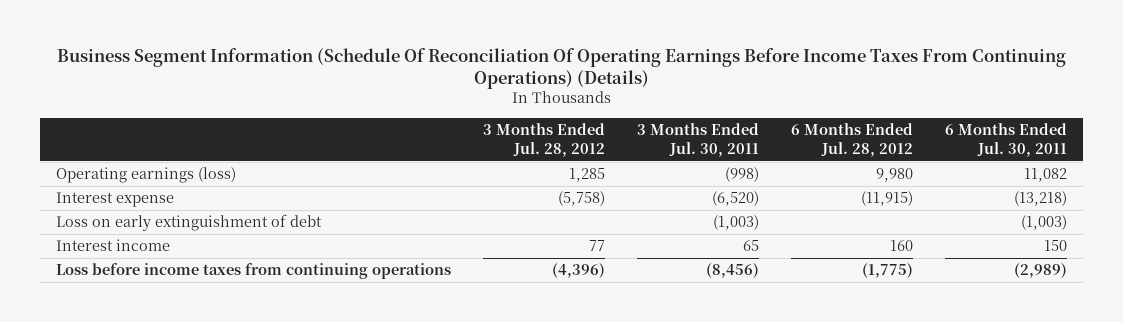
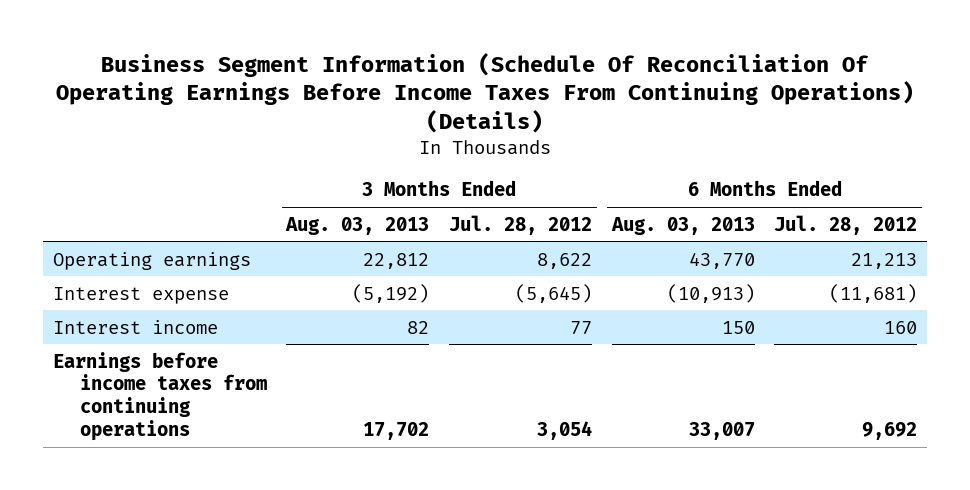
[637,123,760,157] 3 Months Ended Jul. 30, 2011 -> none
[945,123,1068,157] 6 Months Ended Jul. 30, 2011 -> none
none -> [285,216,430,235] Aug. 03, 2013
none -> [610,216,755,235] Aug. 03, 2013
[55,214,322,232] Loss on early extinguishment of debt -> none
[55,167,236,184] Operating earnings (loss) -> [52,251,251,270] Operating earnings
[568,168,605,183] 1,285 -> [537,252,593,269] 8,622
[876,168,914,183] 9,980 -> [851,252,918,269] 21,213
[557,191,605,207] (5,758) -> [515,283,593,303] (5,645)
[861,191,914,207] (11,915) -> [829,283,918,303] (11,681)
[55,263,451,280] Loss before income taxes from continuing operations -> [52,351,267,441] Earnings before income taxes from continuing operations
[551,263,605,279] (4,396) -> [537,420,593,440] 3,054
[862,263,914,279] (1,775) -> [862,421,918,440] 9,692

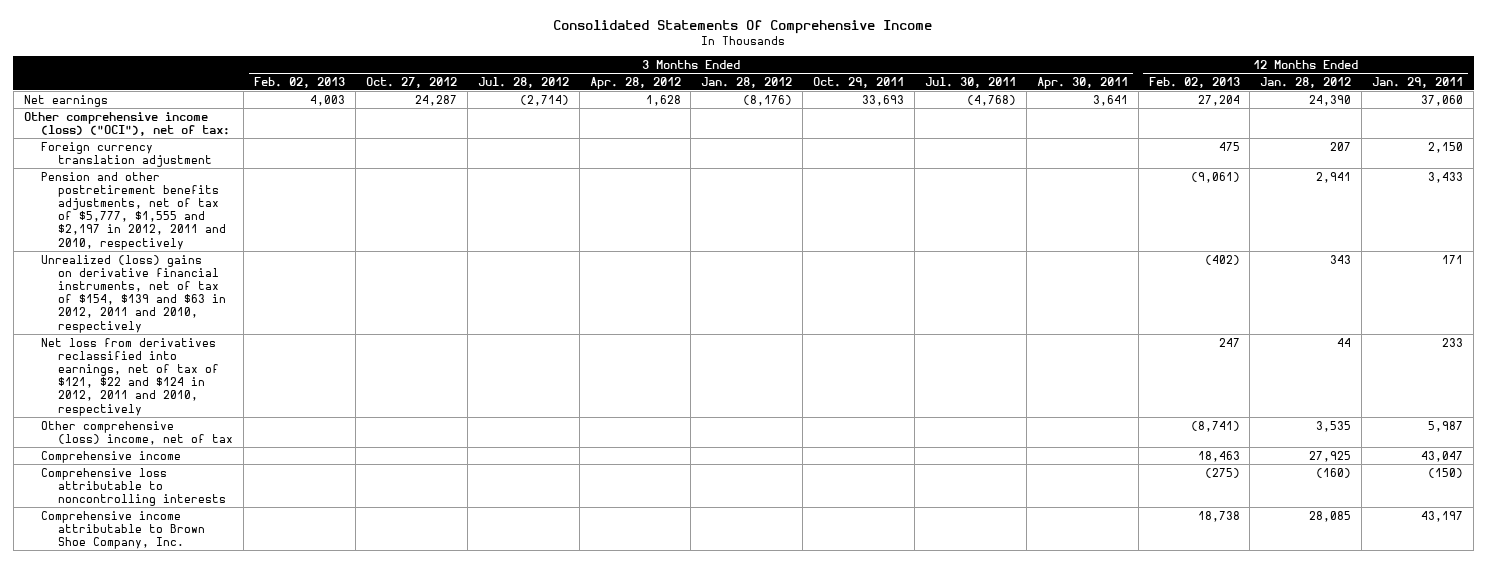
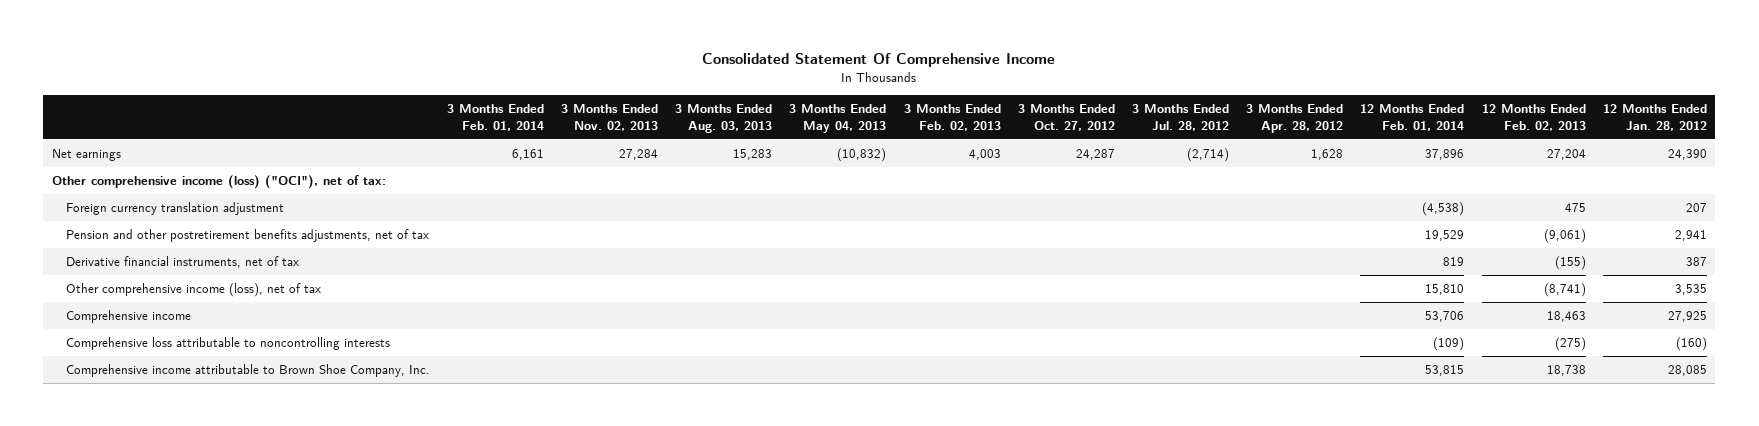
[553,20,933,35] Consolidated Statements Of Comprehensive Income -> [702,52,1056,67] Consolidated Statement Of Comprehensive Income
[701,76,793,88] Jan. 28, 2012 -> none
[813,76,905,88] Oct. 29, 2011 -> none
[924,76,1016,88] Jul. 30, 2011 -> none
[1036,76,1128,89] Apr. 30, 2011 -> none
[1372,76,1464,88] Jan. 29, 2011 -> none
none -> [446,103,544,131] 3 Months Ended Feb. 01, 2014
none -> [560,103,658,131] 3 Months Ended Nov. 02, 2013
none -> [675,103,773,133] 3 Months Ended Aug. 03, 2013
none -> [789,103,887,133] 3 Months Ended May 04, 2013
none -> [1360,103,1465,131] 12 Months Ended Feb. 01, 2014
[41,337,220,416] Net loss from derivatives reclassified into earnings, net of tax of $121, $22 and $124 in 2012, 2011 and 2010, respectively -> none
[41,171,227,250] Pension and other postretirement benefits adjustments, net of tax of $5,777, $1,555 and $2,197 in 2012, 2011 and 2010, respectively -> [65,229,429,243] Pension and other postretirement benefits adjustments, net of tax
[41,254,227,333] Unrealized (loss) gains on derivative financial instruments, net of tax of $154, $139 and $63 in 2012, 2011 and 2010, respectively -> [65,256,299,269] Derivative financial instruments, net of tax
[1204,254,1240,265] (402) -> [1554,256,1586,271] (155)
[1330,254,1352,264] 343 -> [1685,257,1707,267] 387
[41,420,234,445] Other comprehensive (loss) income, net of tax -> [65,283,321,298] Other comprehensive income (loss), net of tax

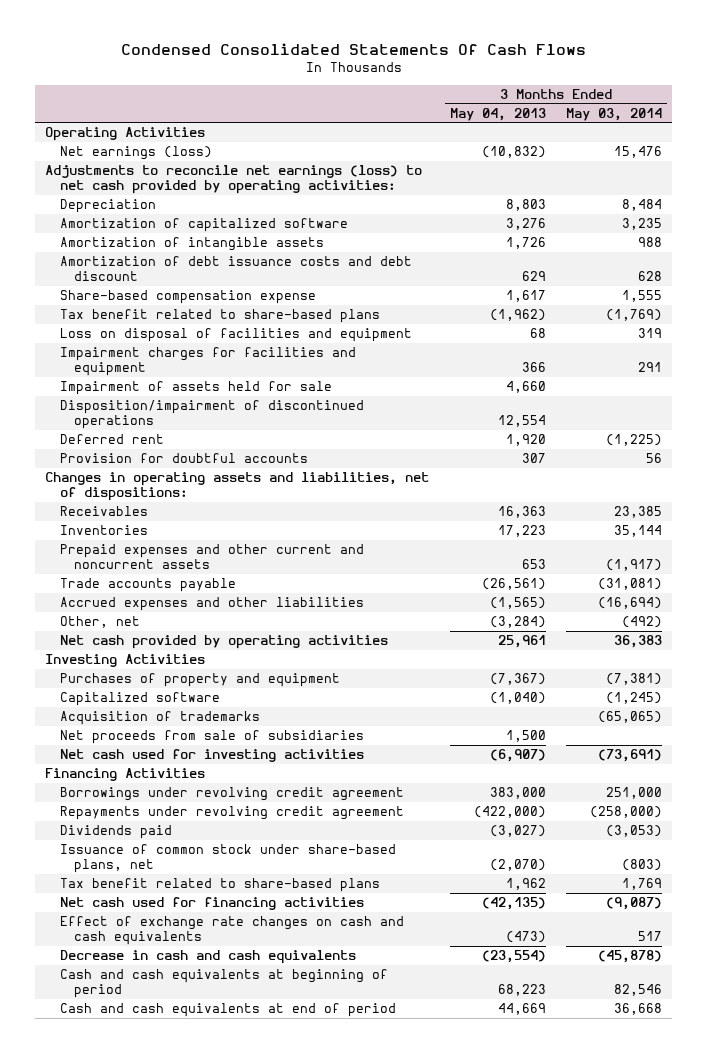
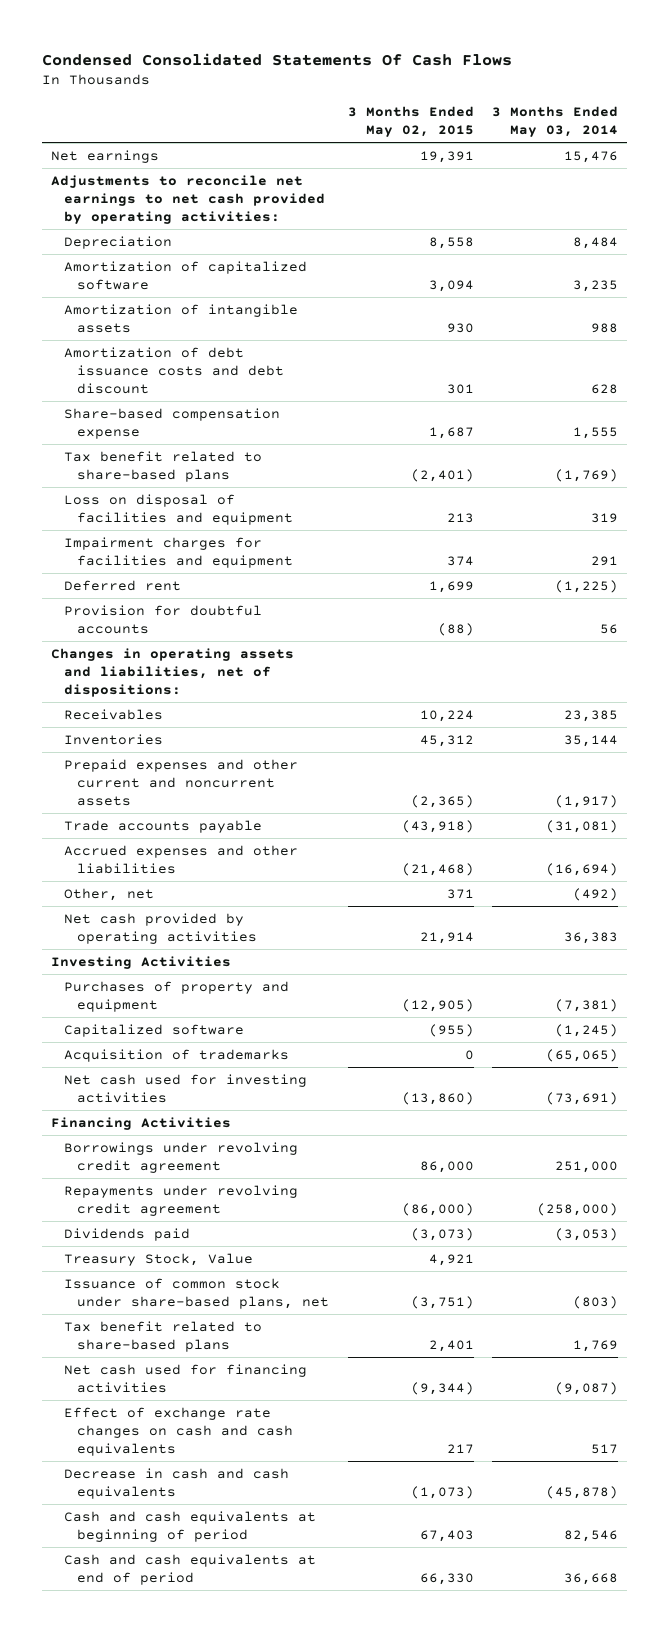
[449,107,546,121] May 04, 2013 -> none
none -> [347,106,474,138] 3 Months Ended May 02, 2015
[45,127,206,142] Operating Activities -> none
[59,146,212,161] Net earnings (loss) -> [50,149,159,163] Net earnings
[45,165,423,195] Adjustments to reconcile net earnings (loss) to net cash provided by operating activities: -> [50,174,326,224] Adjustments to reconcile net earnings to net cash provided by operating activities:
[59,381,332,396] Impairment of assets held for sale -> none
[59,400,364,430] Disposition/impairment of discontinued operations -> none
[59,730,364,745] Net proceeds from sale of subsidiaries -> none
none -> [64,1252,254,1266] Treasury Stock, Value

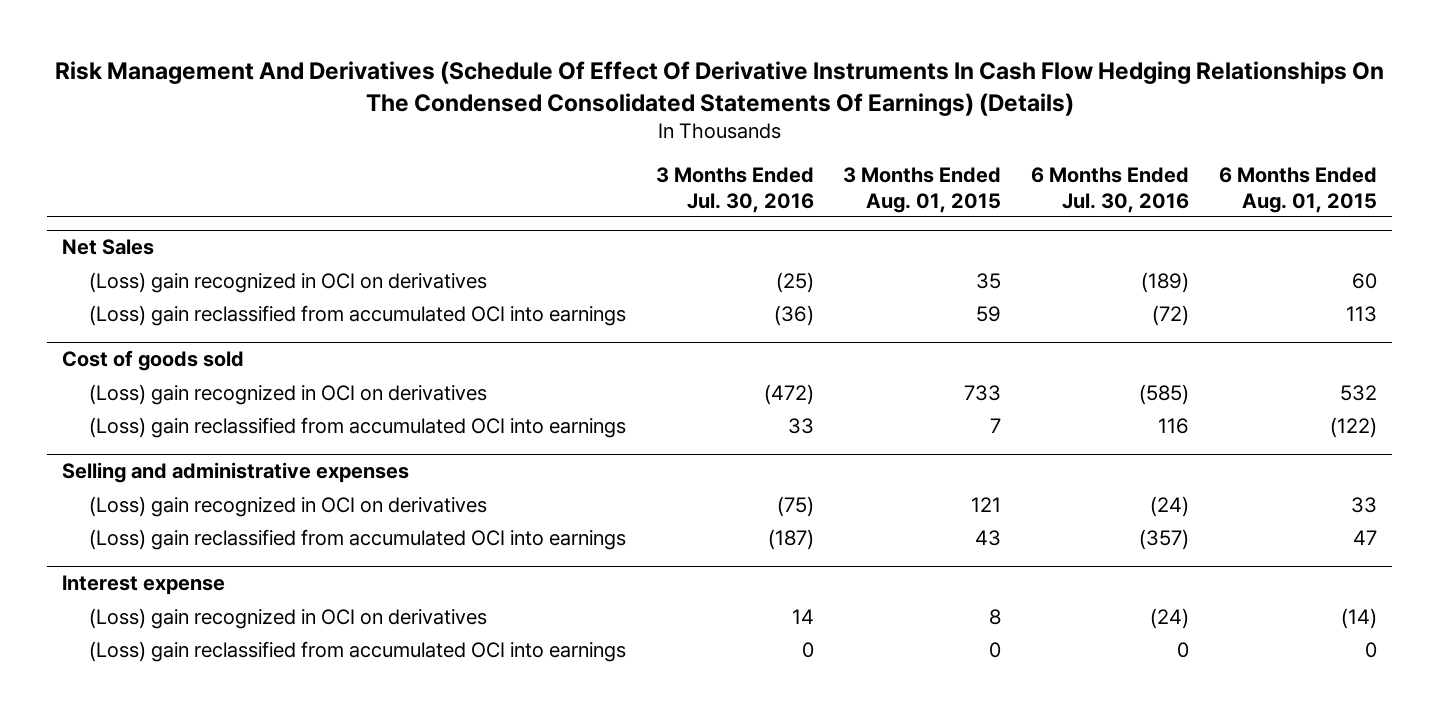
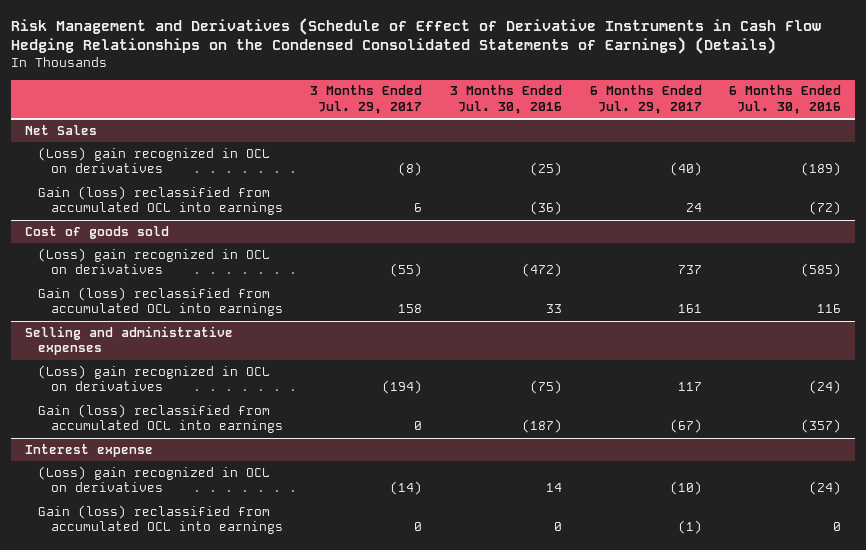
[54,60,1384,116] Risk Management And Derivatives (Schedule Of Effect Of Derivative Instruments In Cash Flow Hedging Relationships On The Condensed Consolidated Statements Of Earnings) (Details) -> [11,17,822,55] Risk Management and Derivatives (Schedule of Effect of Derivative Instruments in Cash Flow Hedging Relationships on the Condensed Consolidated Statements of Earnings) (Details)
[843,166,1002,213] 3 Months Ended Aug. 01, 2015 -> none
[1219,166,1378,213] 6 Months Ended Aug. 01, 2015 -> none
none -> [310,85,423,114] 3 Months Ended Jul. 29, 2017
none -> [589,85,702,114] 6 Months Ended Jul. 29, 2017
[88,271,487,293] (Loss) gain recognized in OCI on derivatives -> [37,146,270,174] (Loss) gain recognized in OCL on derivatives
[88,304,626,326] (Loss) gain reclassified from accumulated OCI into earnings -> [37,185,283,216] Gain (loss) reclassified from accumulated OCL into earnings
[88,383,487,405] (Loss) gain recognized in OCI on derivatives -> [37,247,270,275] (Loss) gain recognized in OCL on derivatives
[88,416,626,438] (Loss) gain reclassified from accumulated OCI into earnings -> [37,286,283,317] Gain (loss) reclassified from accumulated OCL into earnings
[88,495,487,517] (Loss) gain recognized in OCI on derivatives -> [37,364,270,392] (Loss) gain recognized in OCL on derivatives
[88,528,626,550] (Loss) gain reclassified from accumulated OCI into earnings -> [37,403,283,434] Gain (loss) reclassified from accumulated OCL into earnings
[88,607,487,629] (Loss) gain recognized in OCI on derivatives -> [37,465,270,493] (Loss) gain recognized in OCL on derivatives
[88,640,626,662] (Loss) gain reclassified from accumulated OCI into earnings -> [37,504,283,535] Gain (loss) reclassified from accumulated OCL into earnings

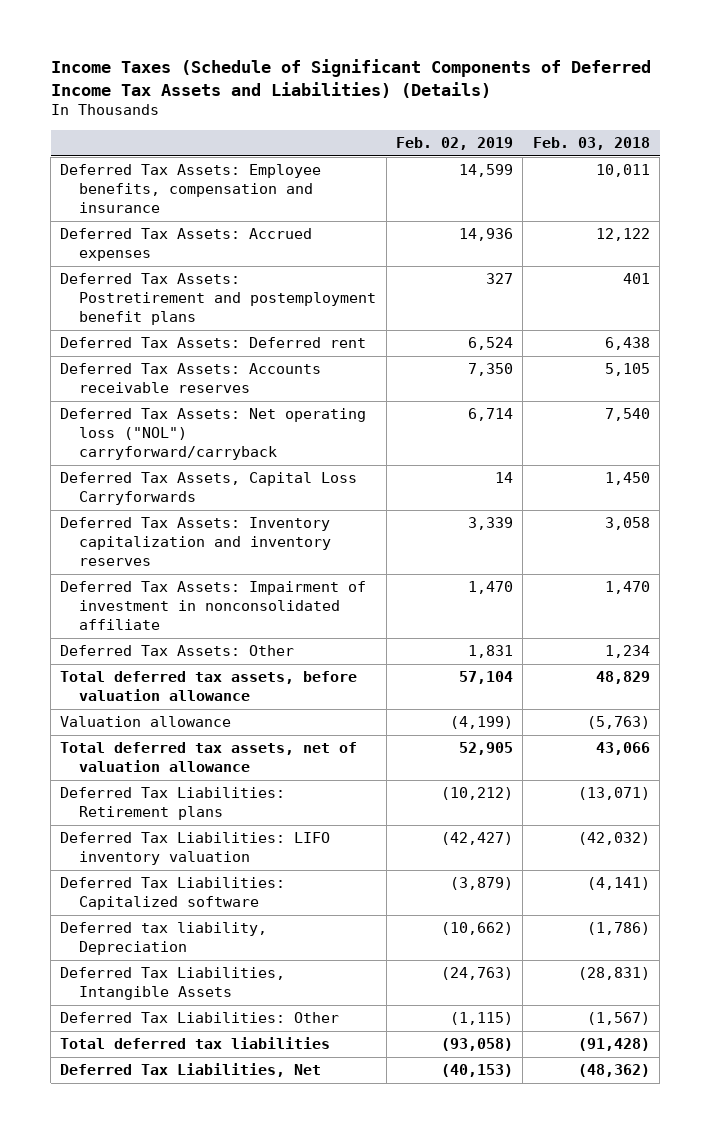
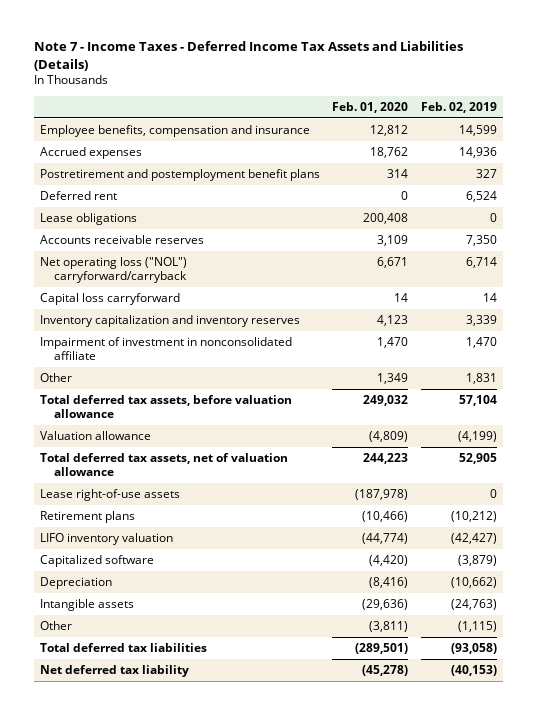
[50,59,651,98] Income Taxes (Schedule of Significant Components of Deferred Income Tax Assets and Liabilities) (Details) -> [33,41,463,72] Note 7 - Income Taxes - Deferred Income Tax Assets and Liabilities (Details)
[532,136,650,150] Feb. 03, 2018 -> none
none -> [332,101,409,113] Feb. 01, 2020
[60,164,322,213] Deferred Tax Assets: Employee benefits, compensation and insurance -> [39,125,310,138] Employee benefits, compensation and insurance
[60,228,313,262] Deferred Tax Assets: Accrued expenses -> [39,147,142,160] Accrued expenses
[60,273,377,325] Deferred Tax Assets: Postretirement and postemployment benefit plans -> [39,169,320,182] Postretirement and postemployment benefit plans
[60,337,367,349] Deferred Tax Assets: Deferred rent -> [39,191,117,201] Deferred rent
none -> [39,213,137,226] Lease obligations
[60,363,322,394] Deferred Tax Assets: Accounts receivable reserves -> [39,235,204,245] Accounts receivable reserves
[60,408,367,460] Deferred Tax Assets: Net operating loss ("NOL") carryforward/carryback -> [39,257,187,284] Net operating loss ("NOL") carryforward/carryback
[60,472,358,506] Deferred Tax Assets, Capital Loss Carryforwards -> [39,293,180,306] Capital loss carryforward
[60,517,332,566] Deferred Tax Assets: Inventory capitalization and inventory reserves -> [39,315,300,328] Inventory capitalization and inventory reserves
[60,581,367,630] Deferred Tax Assets: Impairment of investment in nonconsolidated affiliate -> [39,337,292,361] Impairment of investment in nonconsolidated affiliate
[60,645,295,657] Deferred Tax Assets: Other -> [39,373,72,383] Other
none -> [39,489,180,502] Lease right-of-use assets
[60,787,286,821] Deferred Tax Liabilities: Retirement plans -> [39,511,135,524] Retirement plans
[60,832,331,866] Deferred Tax Liabilities: LIFO inventory valuation -> [39,533,173,546] LIFO inventory valuation
[60,877,286,911] Deferred Tax Liabilities: Capitalized software -> [39,555,154,568] Capitalized software
[60,922,268,956] Deferred tax liability, Depreciation -> [39,577,112,590] Depreciation
[60,967,286,1001] Deferred Tax Liabilities, Intangible Assets -> [39,599,134,612] Intangible assets
[60,1012,340,1024] Deferred Tax Liabilities: Other -> [39,621,72,631] Other
[60,1063,322,1078] Deferred Tax Liabilities, Net -> [39,665,189,678] Net deferred tax liability

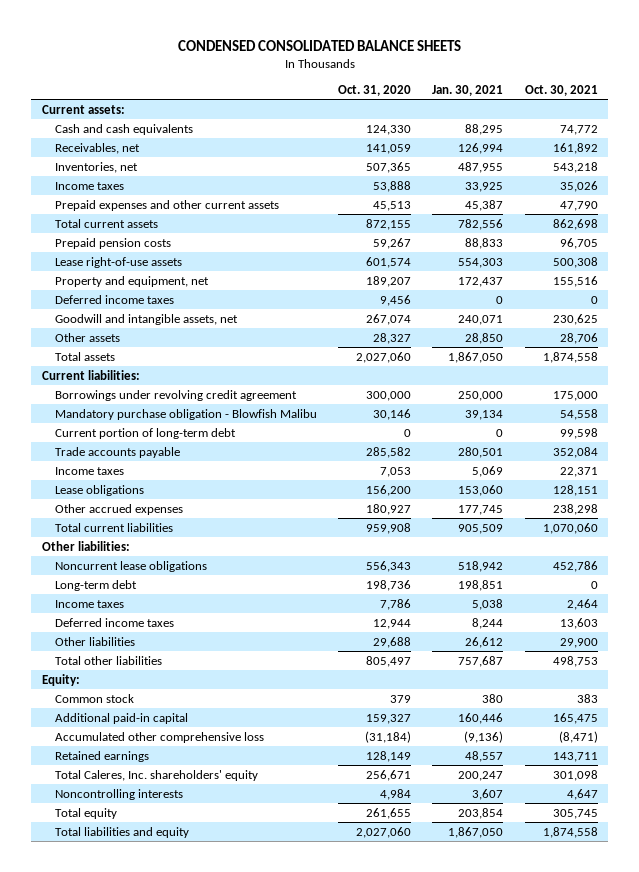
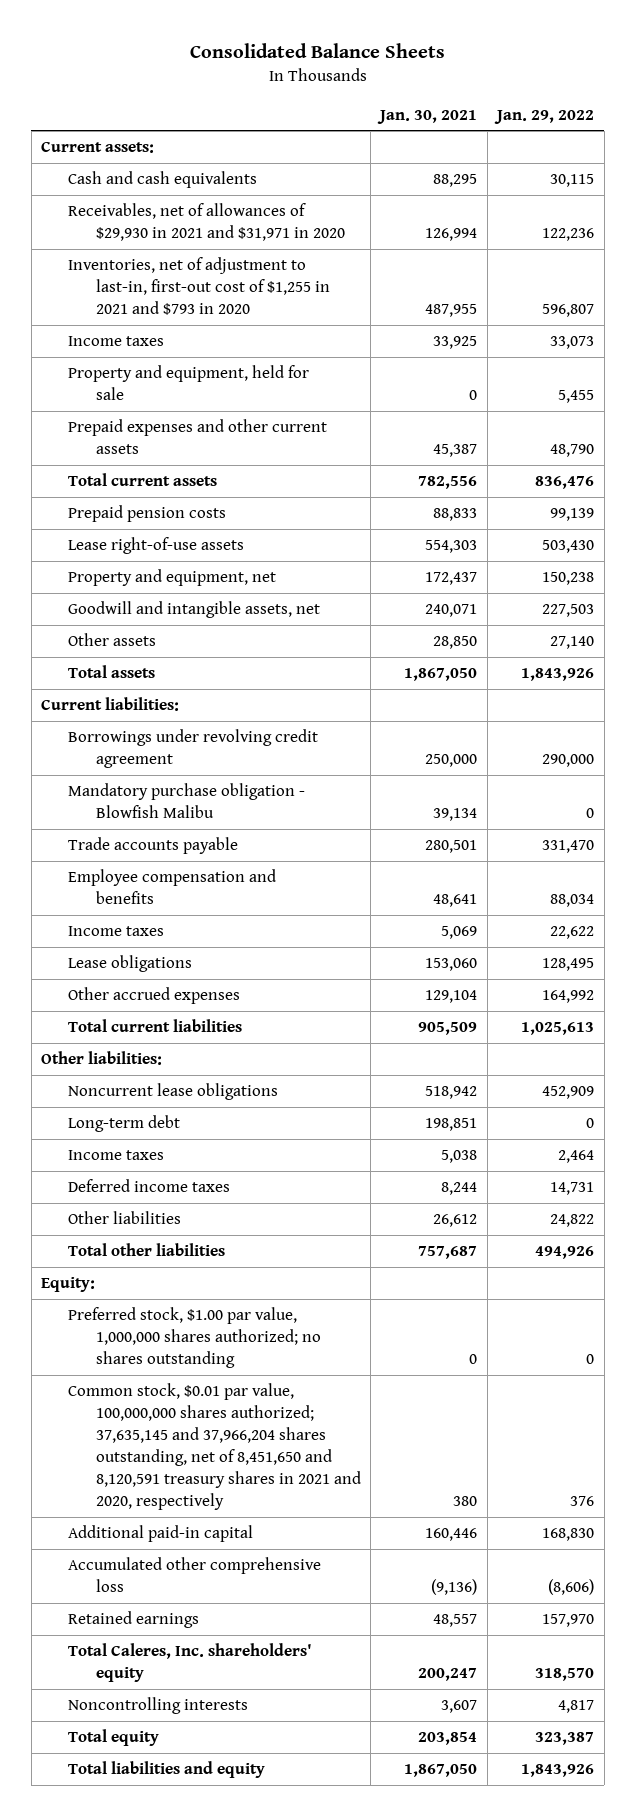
[177,39,461,51] CONDENSED CONSOLIDATED BALANCE SHEETS -> [189,43,445,59] Consolidated Balance Sheets
[338,85,412,97] Oct. 31, 2020 -> none
[524,85,598,97] Oct. 30, 2021 -> none
none -> [494,109,595,124] Jan. 29, 2022
[54,142,140,154] Receivables, net -> [68,203,345,242] Receivables, net of allowances of $29,930 in 2021 and $31,971 in 2020
[54,161,138,173] Inventories, net -> [68,257,330,316] Inventories, net of adjustment to last-in, first-out cost of $1,255 in 2021 and $793 in 2020
none -> [68,365,310,401] Property and equipment, held for sale
[54,294,174,304] Deferred income taxes -> none
[54,427,236,439] Current portion of long-term debt -> none
none -> [68,869,277,905] Employee compensation and benefits
[458,504,504,515] 177,745 -> [425,990,478,1004] 129,104
none -> [68,1307,321,1369] Preferred stock, $1.00 par value, 1,000,000 shares authorized; no shares outstanding
[54,693,134,703] Common stock -> [68,1383,361,1511] Common stock, $0.01 par value, 100,000,000 shares authorized; 37,635,145 and 37,966,204 shares outstanding, net of 8,451,650 and 8,120,591 treasury shares in 2021 and 2020, respectively

